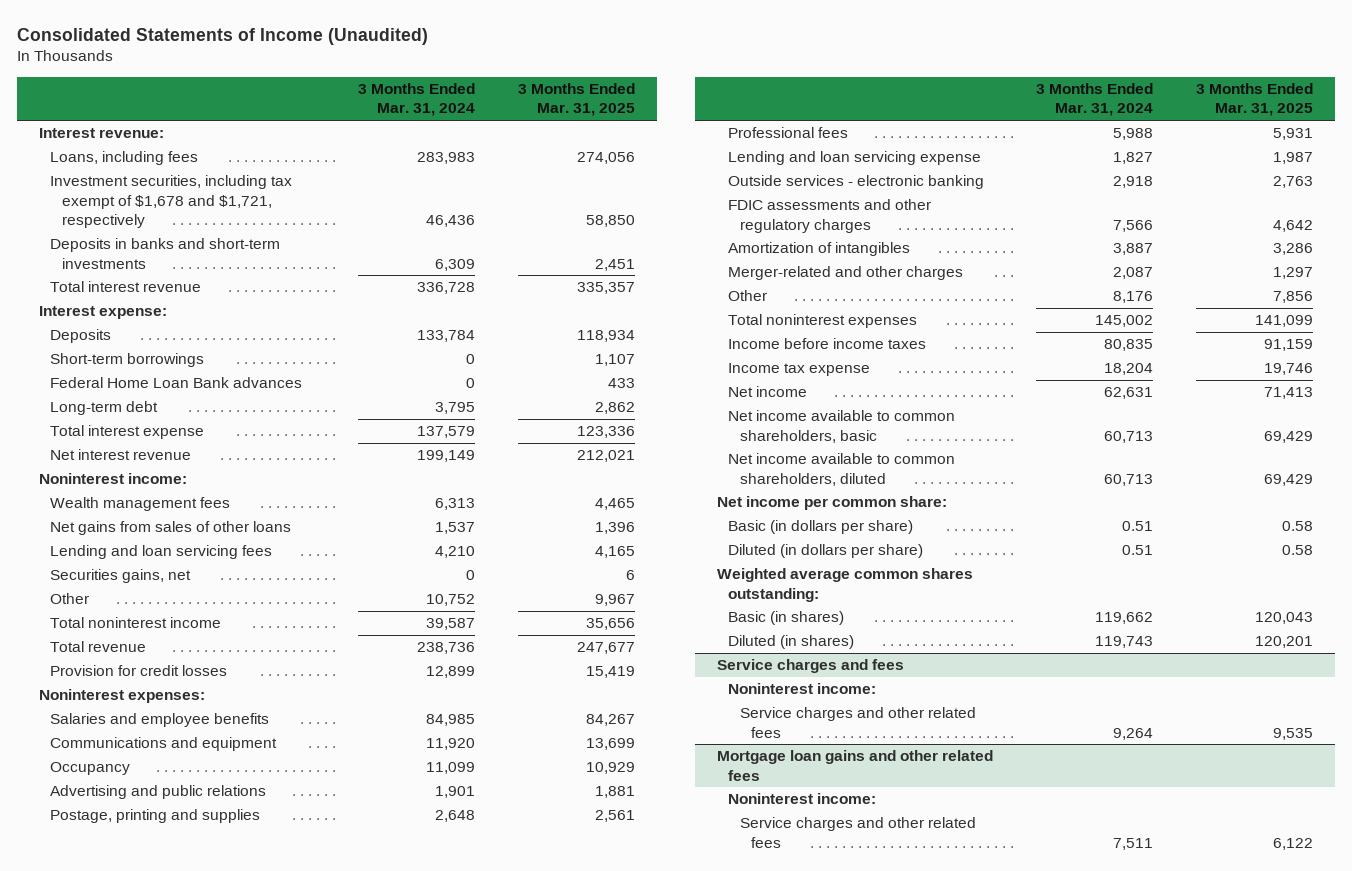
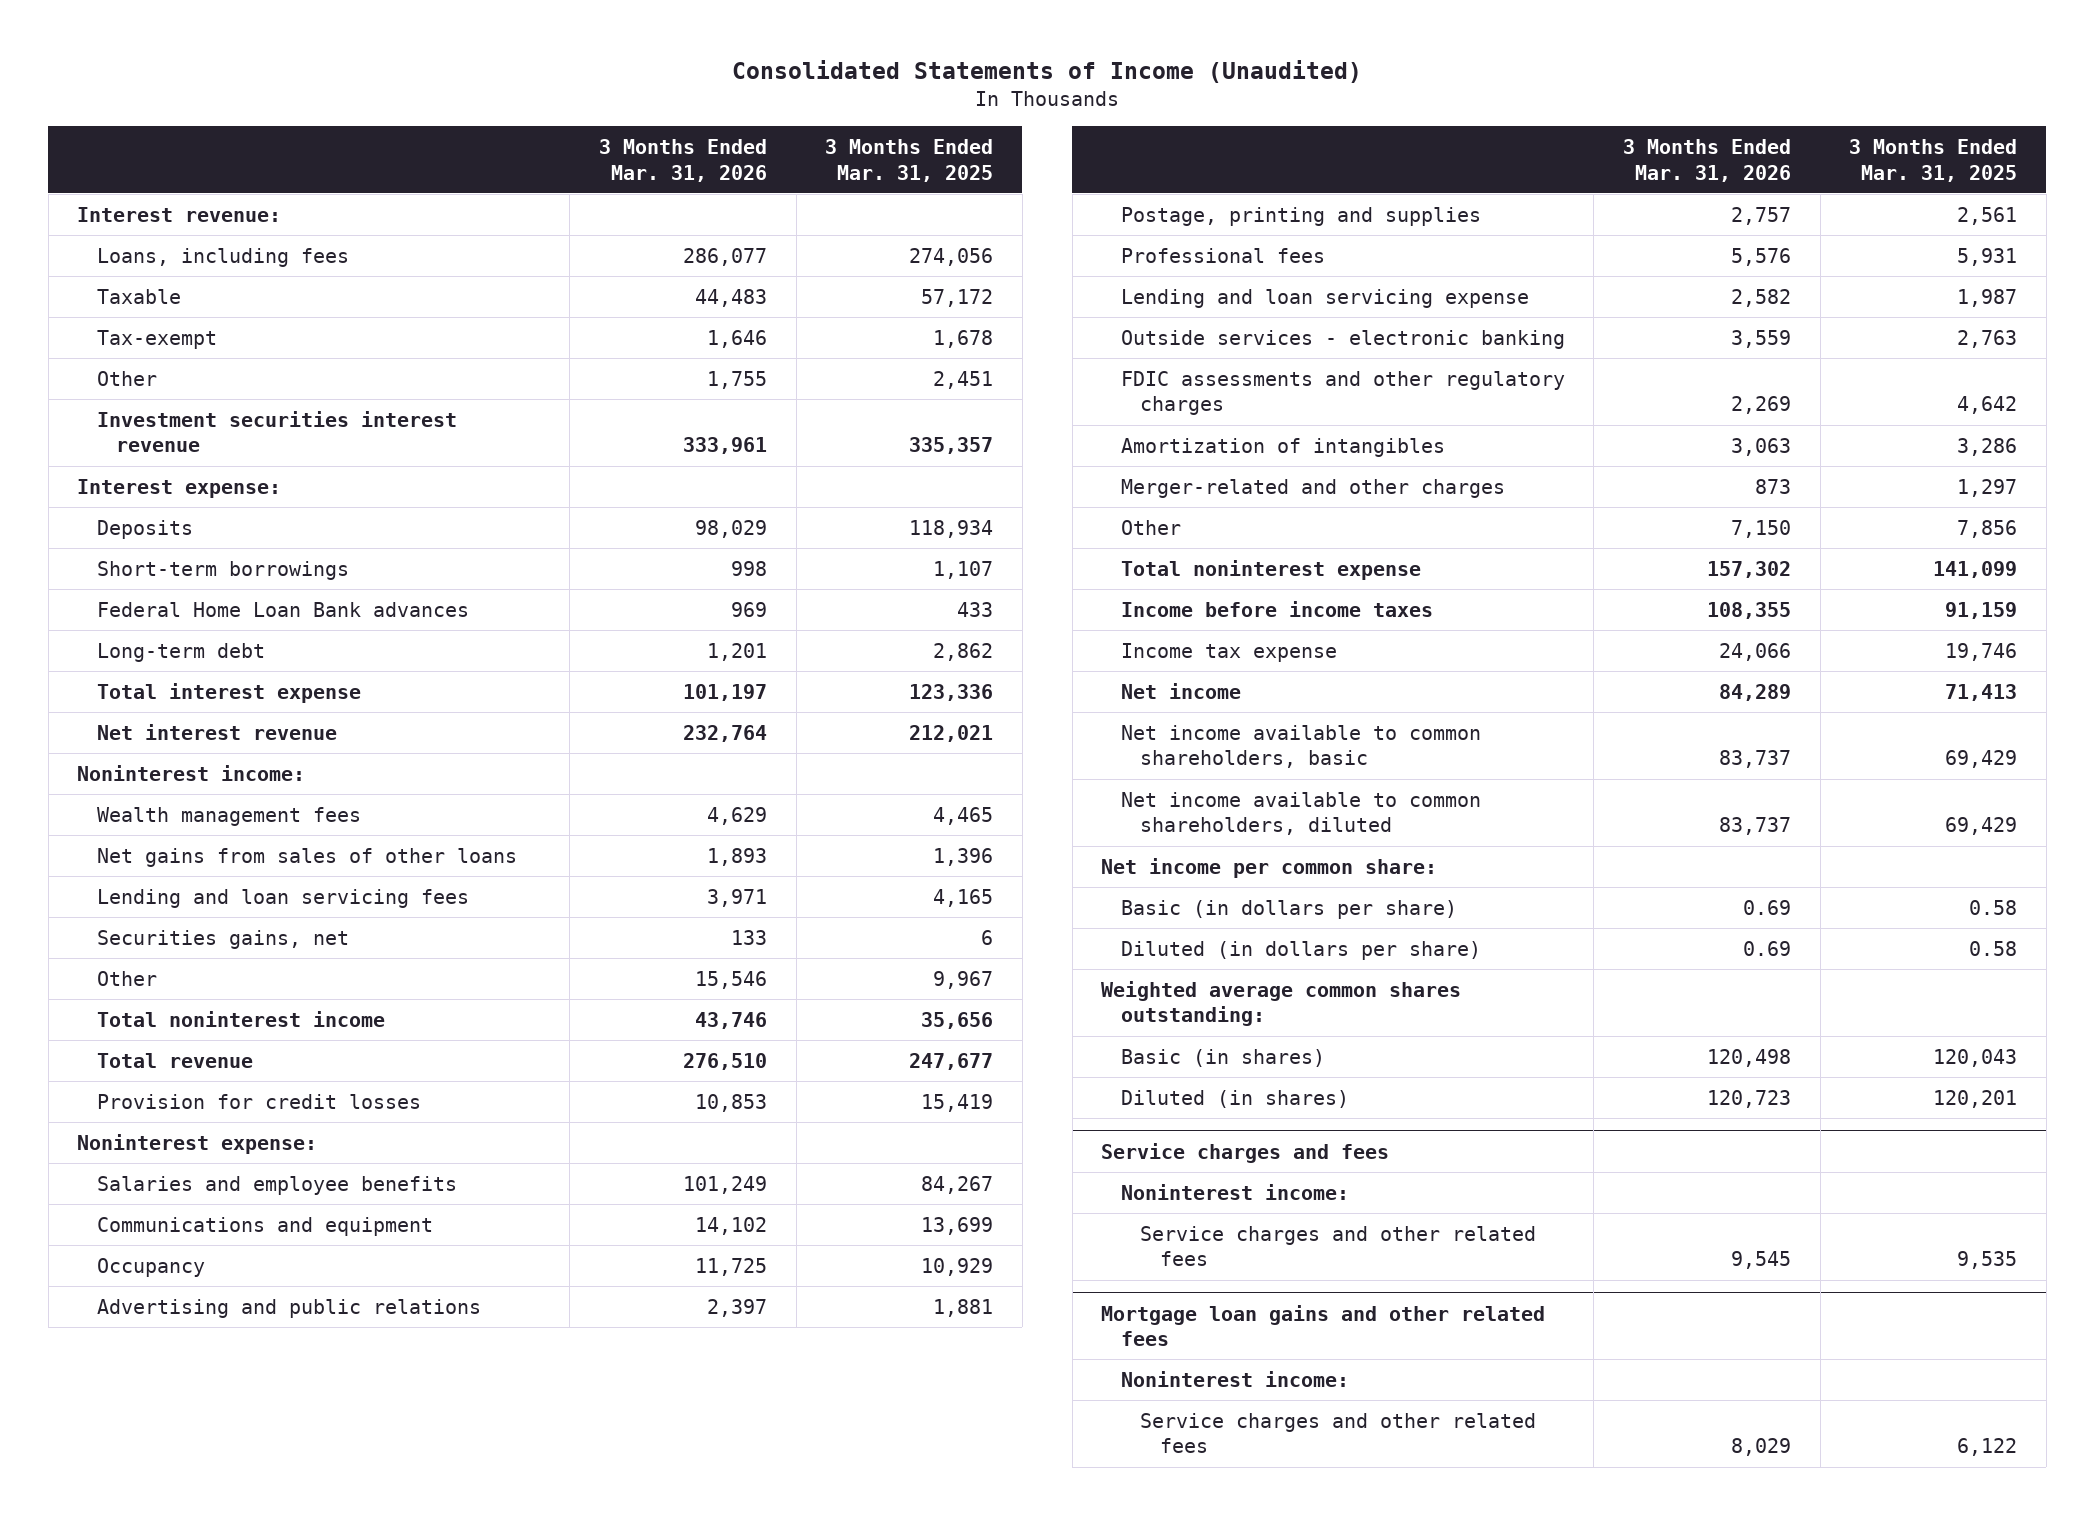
[357,83,475,117] 3 Months Ended Mar. 31, 2024 -> none
none -> [599,138,768,182] 3 Months Ended Mar. 31, 2026
[50,175,293,228] Investment securities, including tax exempt of $1,678 and $1,721, respectively -> none
none -> [96,288,181,304] Taxable
none -> [96,329,217,349] Tax-exempt
[50,238,281,269] Deposits in banks and short-term investments -> [96,370,157,386] Other
[50,281,202,293] Total interest revenue -> [96,410,457,453] Investment securities interest revenue
[38,689,205,704] Noninterest expenses: -> [77,1133,318,1154] Noninterest expense:
[728,314,918,329] Total noninterest expenses -> [1120,559,1421,580] Total noninterest expense

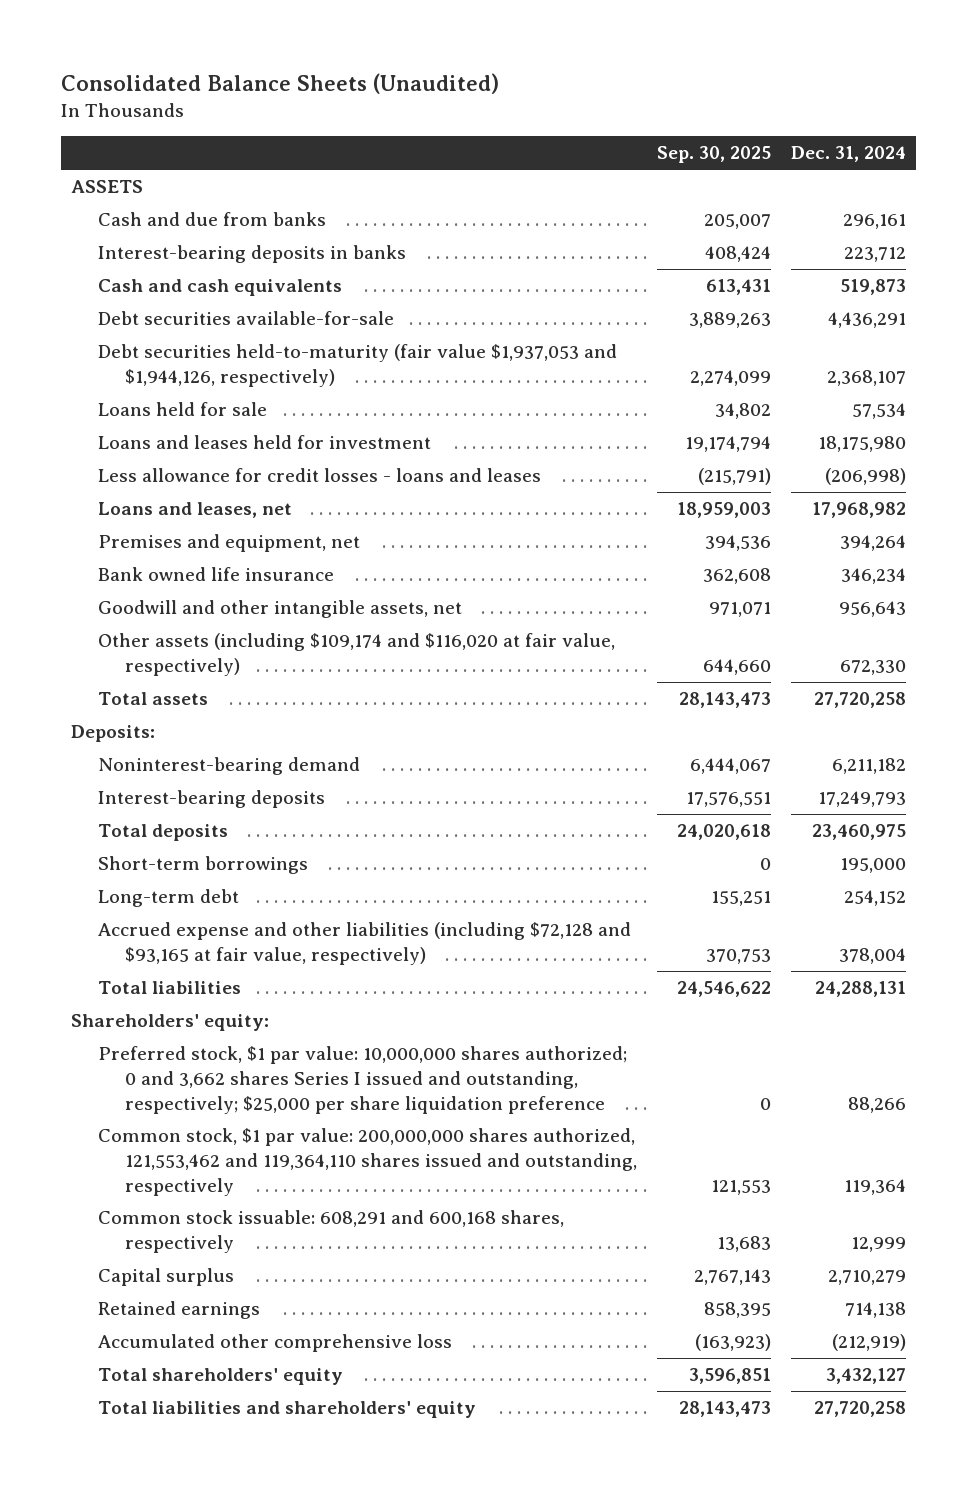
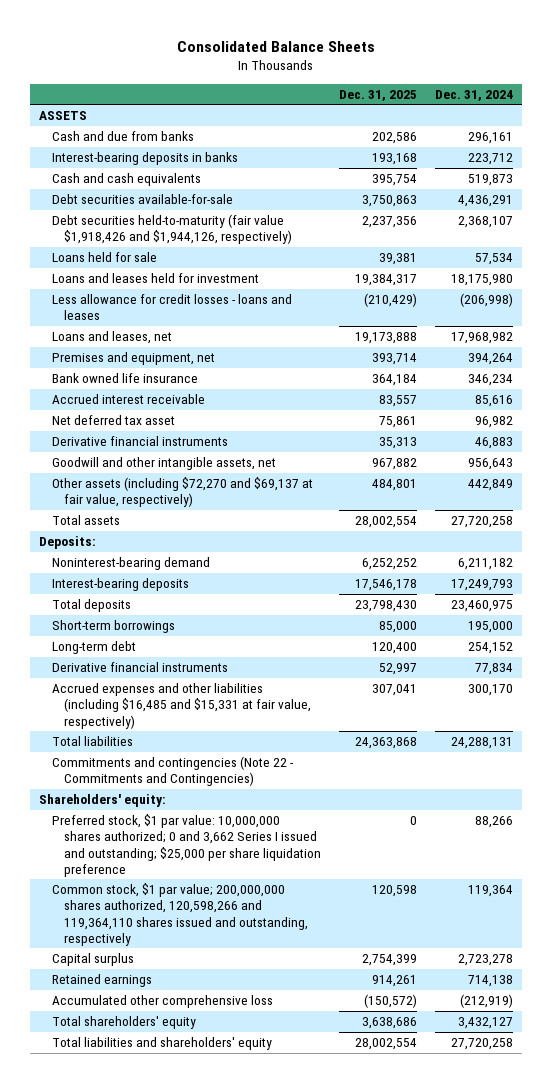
[61,72,500,94] Consolidated Balance Sheets (Unaudited) -> [177,40,376,52] Consolidated Balance Sheets
[657,146,772,164] Sep. 30, 2025 -> none
none -> [339,89,418,101] Dec. 31, 2025
[98,344,618,387] Debt securities held-to-maturity (fair value $1,937,053 and $1,944,126, respectively) -> [51,214,293,245] Debt securities held-to-maturity (fair value $1,918,426 and $1,944,126, respectively)
none -> [51,394,205,405] Accrued interest receivable
none -> [51,415,175,426] Net deferred tax asset
none -> [51,436,228,447] Derivative financial instruments
[98,633,616,676] Other assets (including $109,174 and $116,020 at fair value, respectively) -> [51,477,313,508] Other assets (including $72,270 and $69,137 at fair value, respectively)
[839,659,906,675] 672,330 -> [467,479,513,492] 442,849
none -> [51,662,228,673] Derivative financial instruments
[98,922,632,965] Accrued expense and other liabilities (including $72,128 and $93,165 at fair value, respectively) -> [51,683,312,729] Accrued expenses and other liabilities (including $16,485 and $15,331 at fair value, respectively)
[838,947,906,964] 378,004 -> [467,684,513,697] 300,170
none -> [51,756,294,787] Commitments and contingencies (Note 22 - Commitments and Contingencies)
[98,1210,565,1253] Common stock issuable: 608,291 and 600,168 shares, respectively -> none
[98,1046,628,1114] Preferred stock, $1 par value: 10,000,000 shares authorized; 0 and 3,662 shares Series I issued and outstanding, respectively; $25,000 per share liquidation preference -> [51,814,322,877] Preferred stock, $1 par value: 10,000,000 shares authorized; 0 and 3,662 Series I issued and outstanding; $25,000 per share liquidation preference
[98,1128,638,1196] Common stock, $1 par value: 200,000,000 shares authorized, 121,553,462 and 119,364,110 shares issued and outstanding, respectively -> [51,883,309,946] Common stock, $1 par value; 200,000,000 shares authorized, 120,598,266 and 119,364,110 shares issued and outstanding, respectively
[827,1270,906,1286] 2,710,279 -> [457,954,513,967] 2,723,278

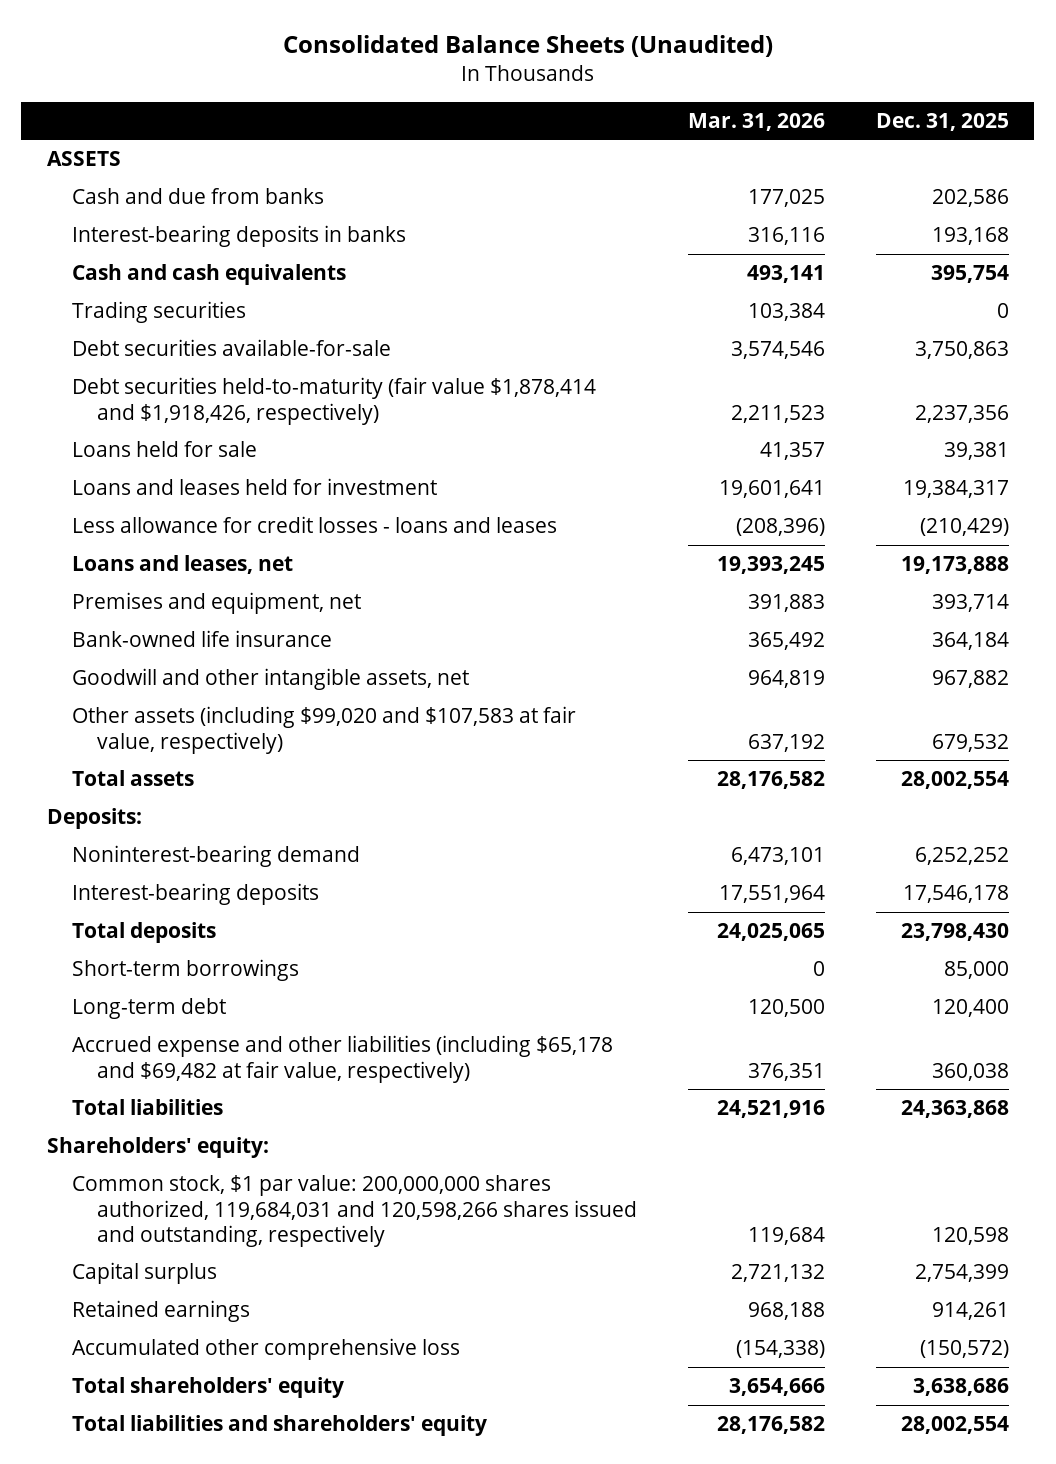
[177,40,376,52] Consolidated Balance Sheets -> [282,35,773,58] Consolidated Balance Sheets (Unaudited)
[434,89,513,101] Dec. 31, 2024 -> none
none -> [687,113,825,132] Mar. 31, 2026
none -> [71,301,246,324] Trading securities
[51,214,293,245] Debt securities held-to-maturity (fair value $1,918,426 and $1,944,126, respectively) -> [71,377,596,425] Debt securities held-to-maturity (fair value $1,878,414 and $1,918,426, respectively)
[51,394,205,405] Accrued interest receivable -> none
[51,415,175,426] Net deferred tax asset -> none
[51,436,228,447] Derivative financial instruments -> none
[51,373,198,384] Bank owned life insurance -> [71,630,332,648] Bank-owned life insurance
[51,477,313,508] Other assets (including $72,270 and $69,137 at fair value, respectively) -> [71,706,576,754] Other assets (including $99,020 and $107,583 at fair value, respectively)
[372,479,418,492] 484,801 -> [931,733,1009,752] 679,532
[51,662,228,673] Derivative financial instruments -> none
[51,683,312,729] Accrued expenses and other liabilities (including $16,485 and $15,331 at fair value, respectively) -> [71,1035,613,1083] Accrued expense and other liabilities (including $65,178 and $69,482 at fair value, respectively)
[372,684,418,697] 307,041 -> [931,1062,1009,1081] 360,038
[51,756,294,787] Commitments and contingencies (Note 22 - Commitments and Contingencies) -> none
[51,814,322,877] Preferred stock, $1 par value: 10,000,000 shares authorized; 0 and 3,662 Series I issued and outstanding; $25,000 per share liquidation preference -> none
[51,883,309,946] Common stock, $1 par value; 200,000,000 shares authorized, 120,598,266 and 119,364,110 shares issued and outstanding, respectively -> [71,1175,637,1247] Common stock, $1 par value: 200,000,000 shares authorized, 119,684,031 and 120,598,266 shares issued and outstanding, respectively

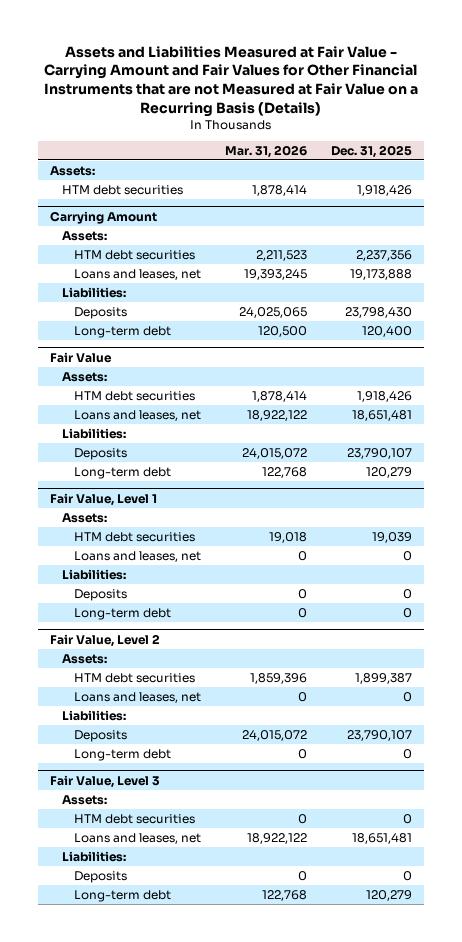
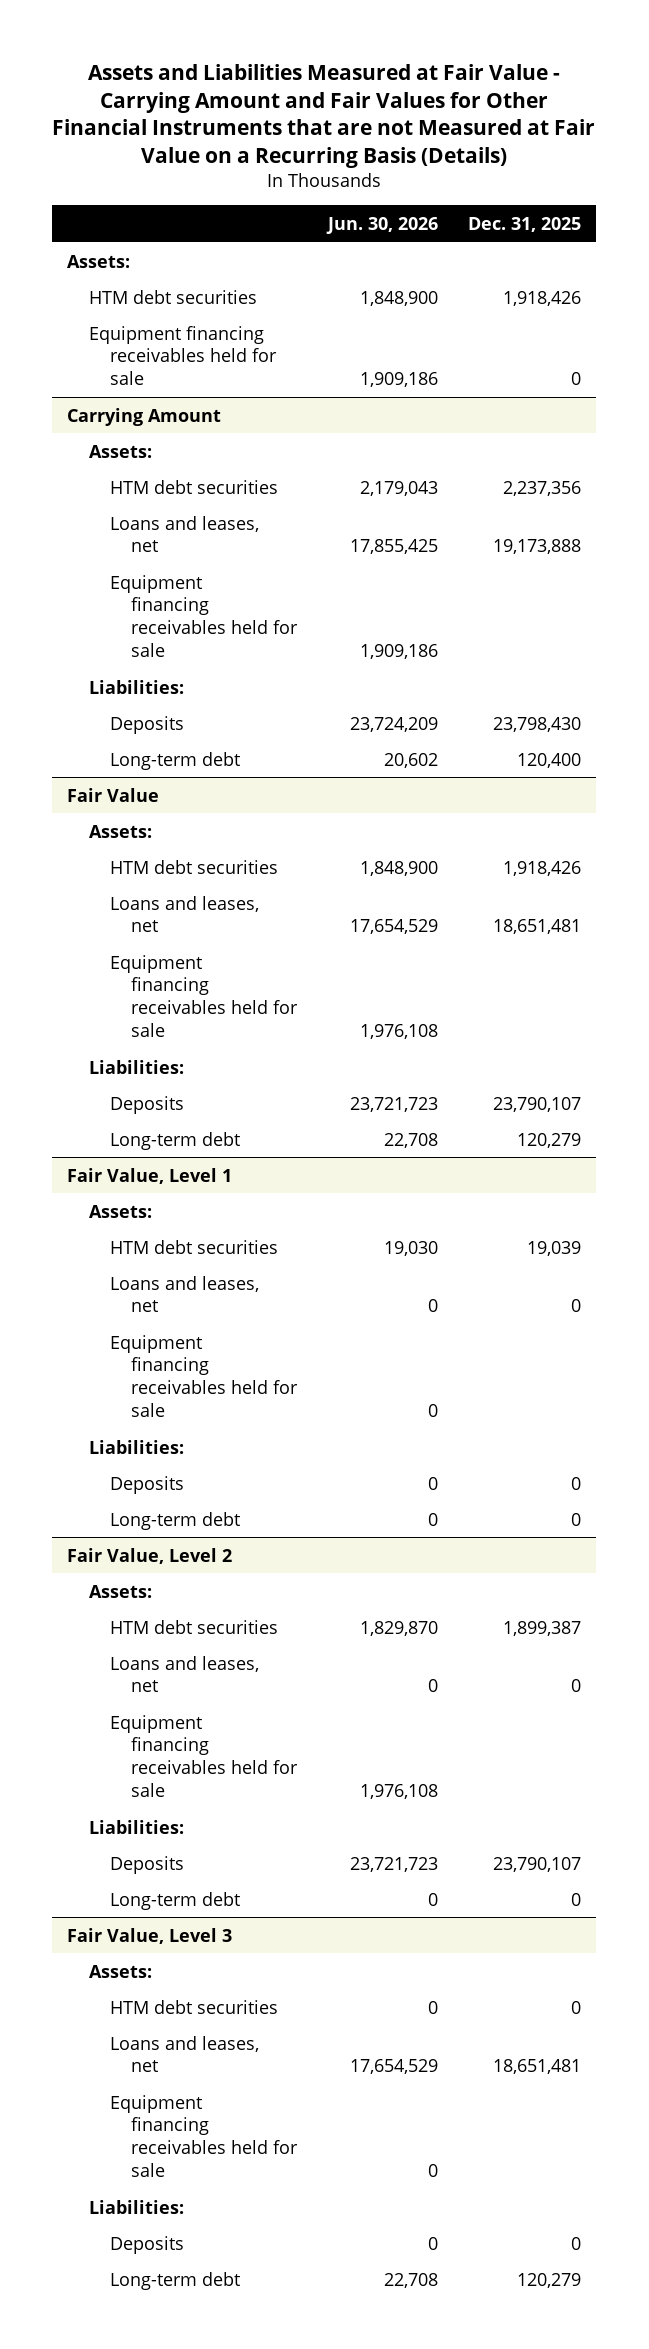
[225,144,308,158] Mar. 31, 2026 -> none
none -> [325,216,438,234] Jun. 30, 2026
none -> [88,325,277,386] Equipment financing receivables held for sale
none -> [109,574,299,658] Equipment financing receivables held for sale
none -> [109,954,299,1038] Equipment financing receivables held for sale
none -> [109,1334,299,1418] Equipment financing receivables held for sale
none -> [109,1714,299,1798] Equipment financing receivables held for sale
none -> [109,2094,299,2178] Equipment financing receivables held for sale

